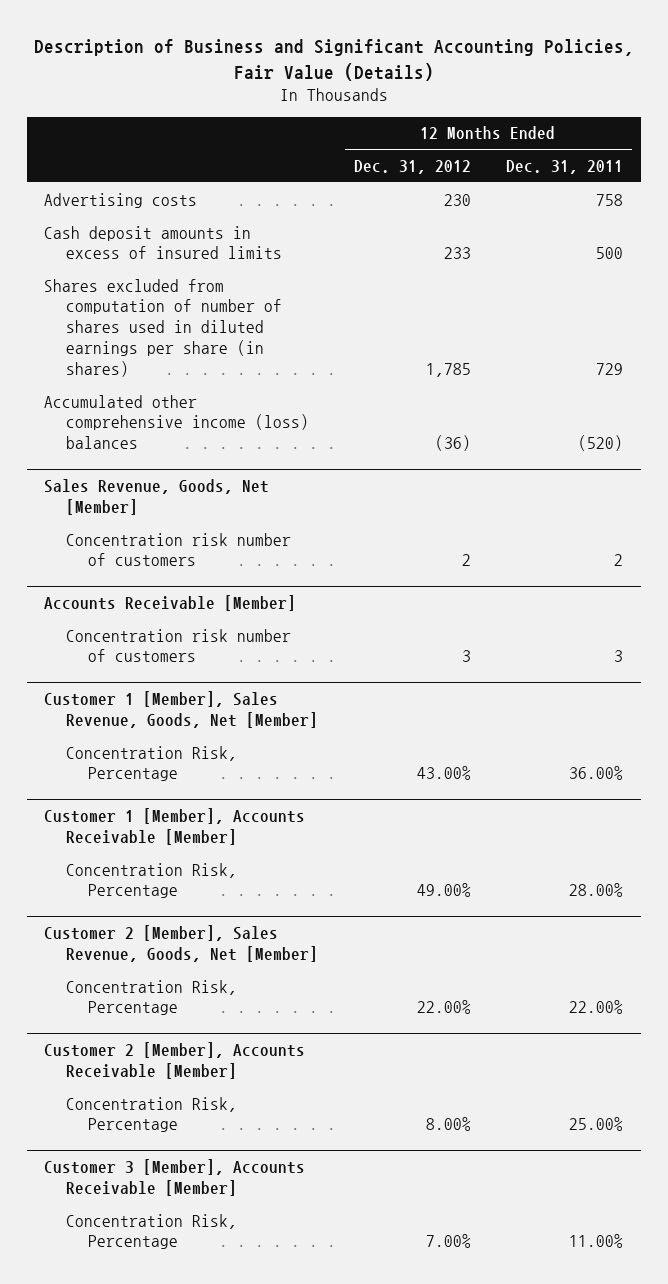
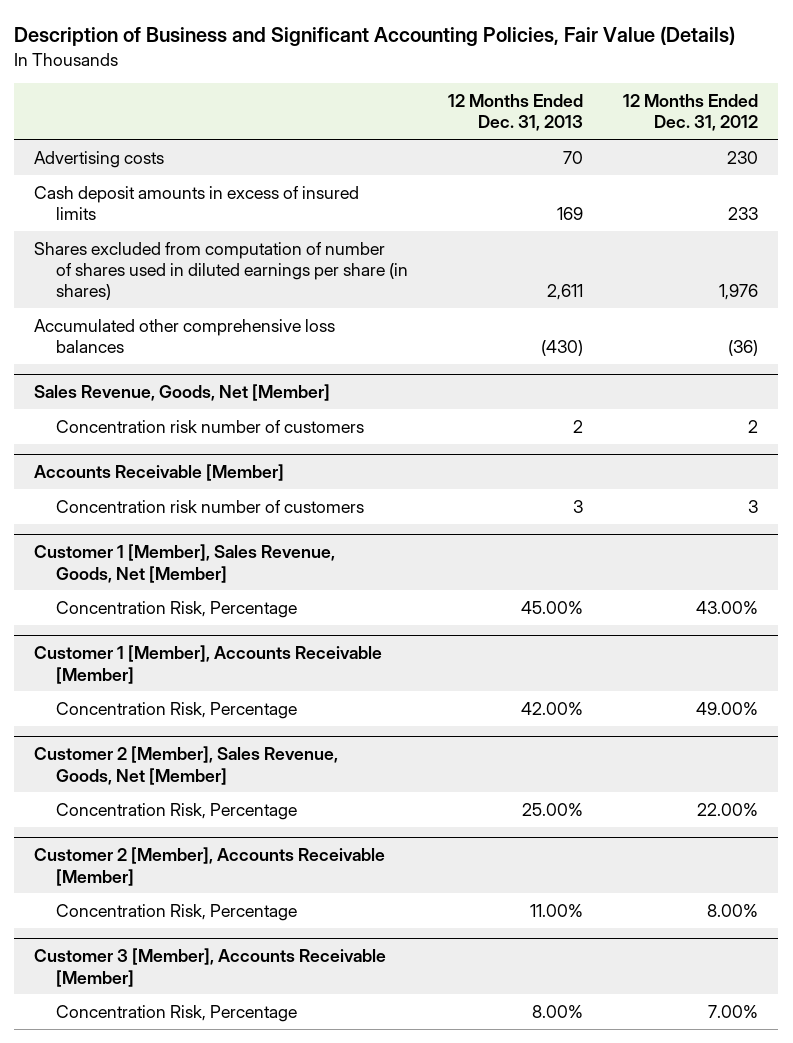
[506,159,624,174] Dec. 31, 2011 -> none
none -> [448,93,584,132] 12 Months Ended Dec. 31, 2013
[425,362,471,377] 1,785 -> [719,284,759,301] 1,976
[44,394,310,450] Accumulated other comprehensive income (loss) balances -> [34,318,336,353] Accumulated other comprehensive loss balances

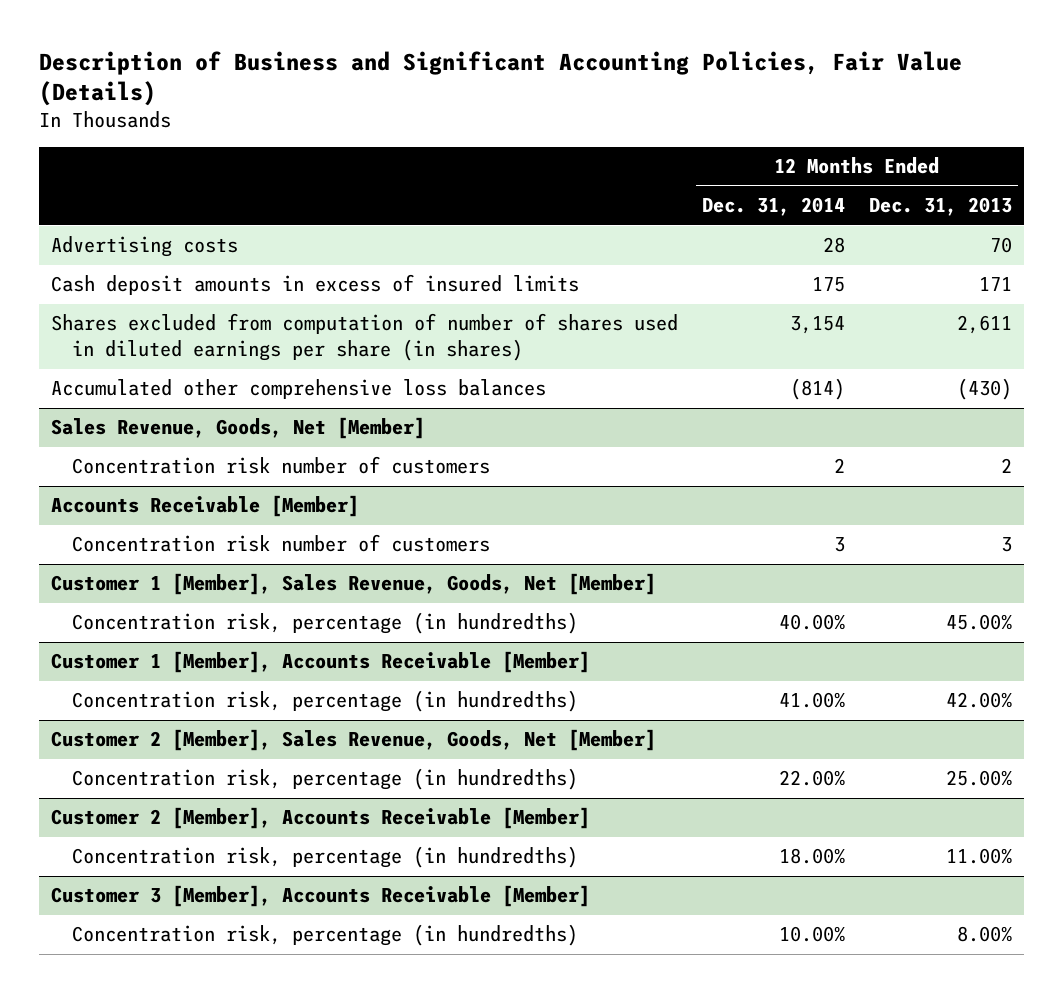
[623,93,759,132] 12 Months Ended Dec. 31, 2012 -> none
none -> [701,197,845,217] Dec. 31, 2014
[557,206,584,220] 169 -> [979,277,1013,292] 171
[56,600,298,618] Concentration Risk, Percentage -> [72,612,579,635] Concentration risk, percentage (in hundredths)
[56,701,298,719] Concentration Risk, Percentage -> [72,690,579,713] Concentration risk, percentage (in hundredths)
[56,802,298,820] Concentration Risk, Percentage -> [72,768,579,791] Concentration risk, percentage (in hundredths)
[56,903,298,921] Concentration Risk, Percentage -> [72,846,579,869] Concentration risk, percentage (in hundredths)
[56,1004,298,1022] Concentration Risk, Percentage -> [72,924,579,947] Concentration risk, percentage (in hundredths)

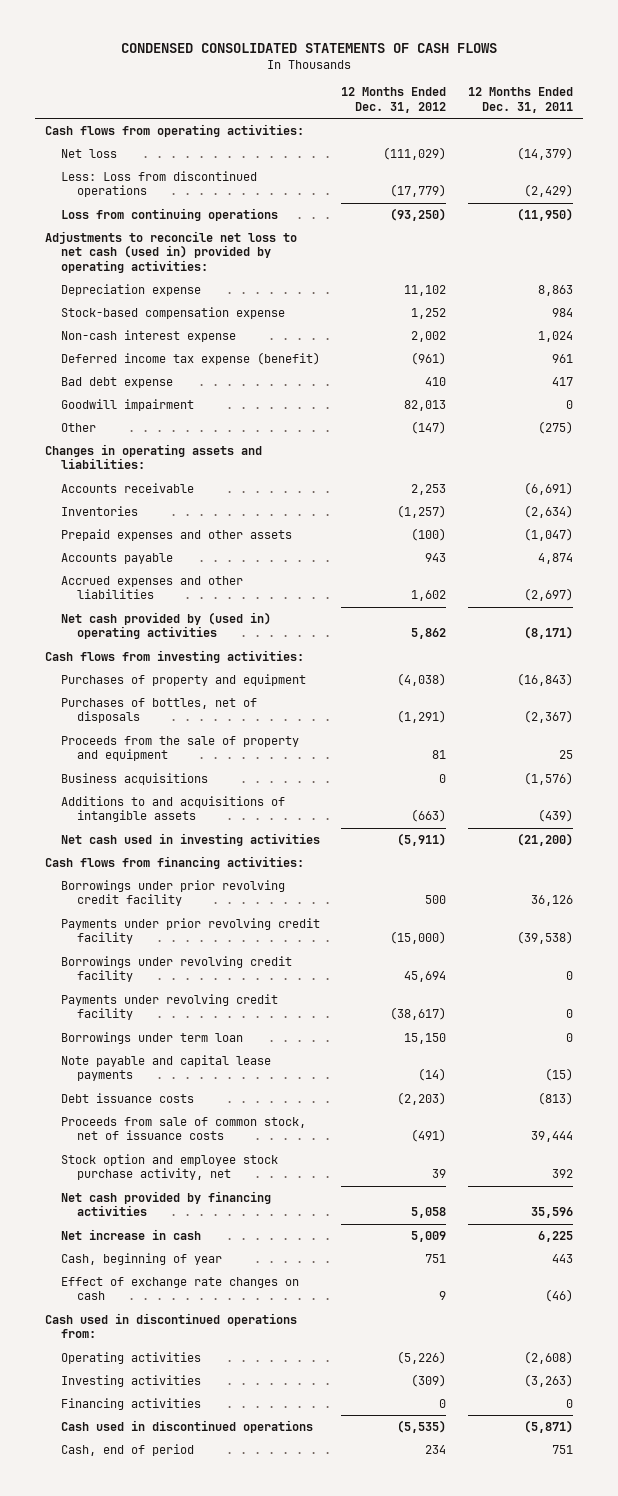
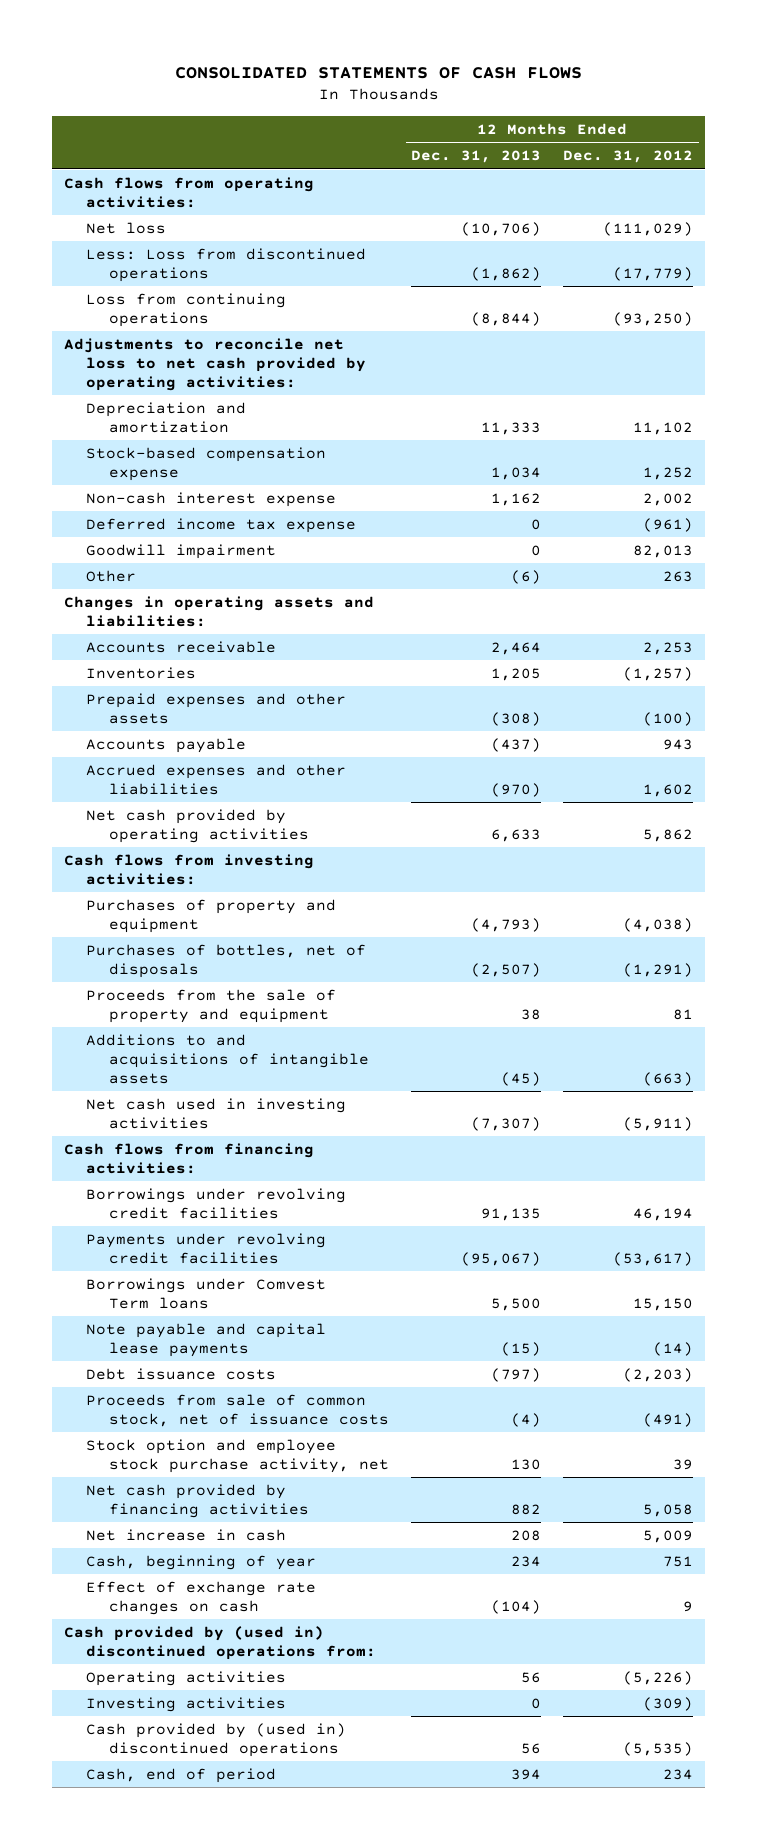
[121,42,498,53] CONDENSED CONSOLIDATED STATEMENTS OF CASH FLOWS -> [174,66,582,79] CONSOLIDATED STATEMENTS OF CASH FLOWS
[467,87,573,113] 12 Months Ended Dec. 31, 2011 -> none
none -> [411,150,542,164] Dec. 31, 2013
[45,230,298,274] Adjustments to reconcile net loss to net cash (used in) provided by operating activities: -> [63,338,367,391] Adjustments to reconcile net loss to net cash provided by operating activities:
[61,283,202,296] Depreciation expense -> [86,402,247,433] Depreciation and amortization
[61,376,174,388] Bad debt expense -> none
[61,351,321,365] Deferred income tax expense (benefit) -> [86,518,357,534] Deferred income tax expense
[411,420,447,434] (147) -> [663,571,694,583] 263
[61,611,272,640] Net cash provided by (used in) operating activities -> [86,809,310,843] Net cash provided by operating activities
[61,772,209,785] Business acquisitions -> none
[61,879,286,907] Borrowings under prior revolving credit facility -> none
[61,917,321,945] Payments under prior revolving credit facility -> none
[61,955,293,983] Borrowings under revolving credit facility -> [86,1188,347,1219] Borrowings under revolving credit facilities
[404,971,447,983] 45,694 -> [633,1207,694,1221] 46,194
[61,993,279,1021] Payments under revolving credit facility -> [86,1233,327,1264] Payments under revolving credit facilities
[390,1007,447,1021] (38,617) -> [613,1251,694,1266] (53,617)
[61,1031,244,1044] Borrowings under term loan -> [86,1278,327,1309] Borrowings under Comvest Term loans
[45,1312,298,1339] Cash used in discontinued operations from: -> [63,1626,377,1660] Cash provided by (used in) discontinued operations from:
[61,1397,202,1410] Financing activities -> none
[61,1419,314,1433] Cash used in discontinued operations -> [86,1723,347,1757] Cash provided by (used in) discontinued operations

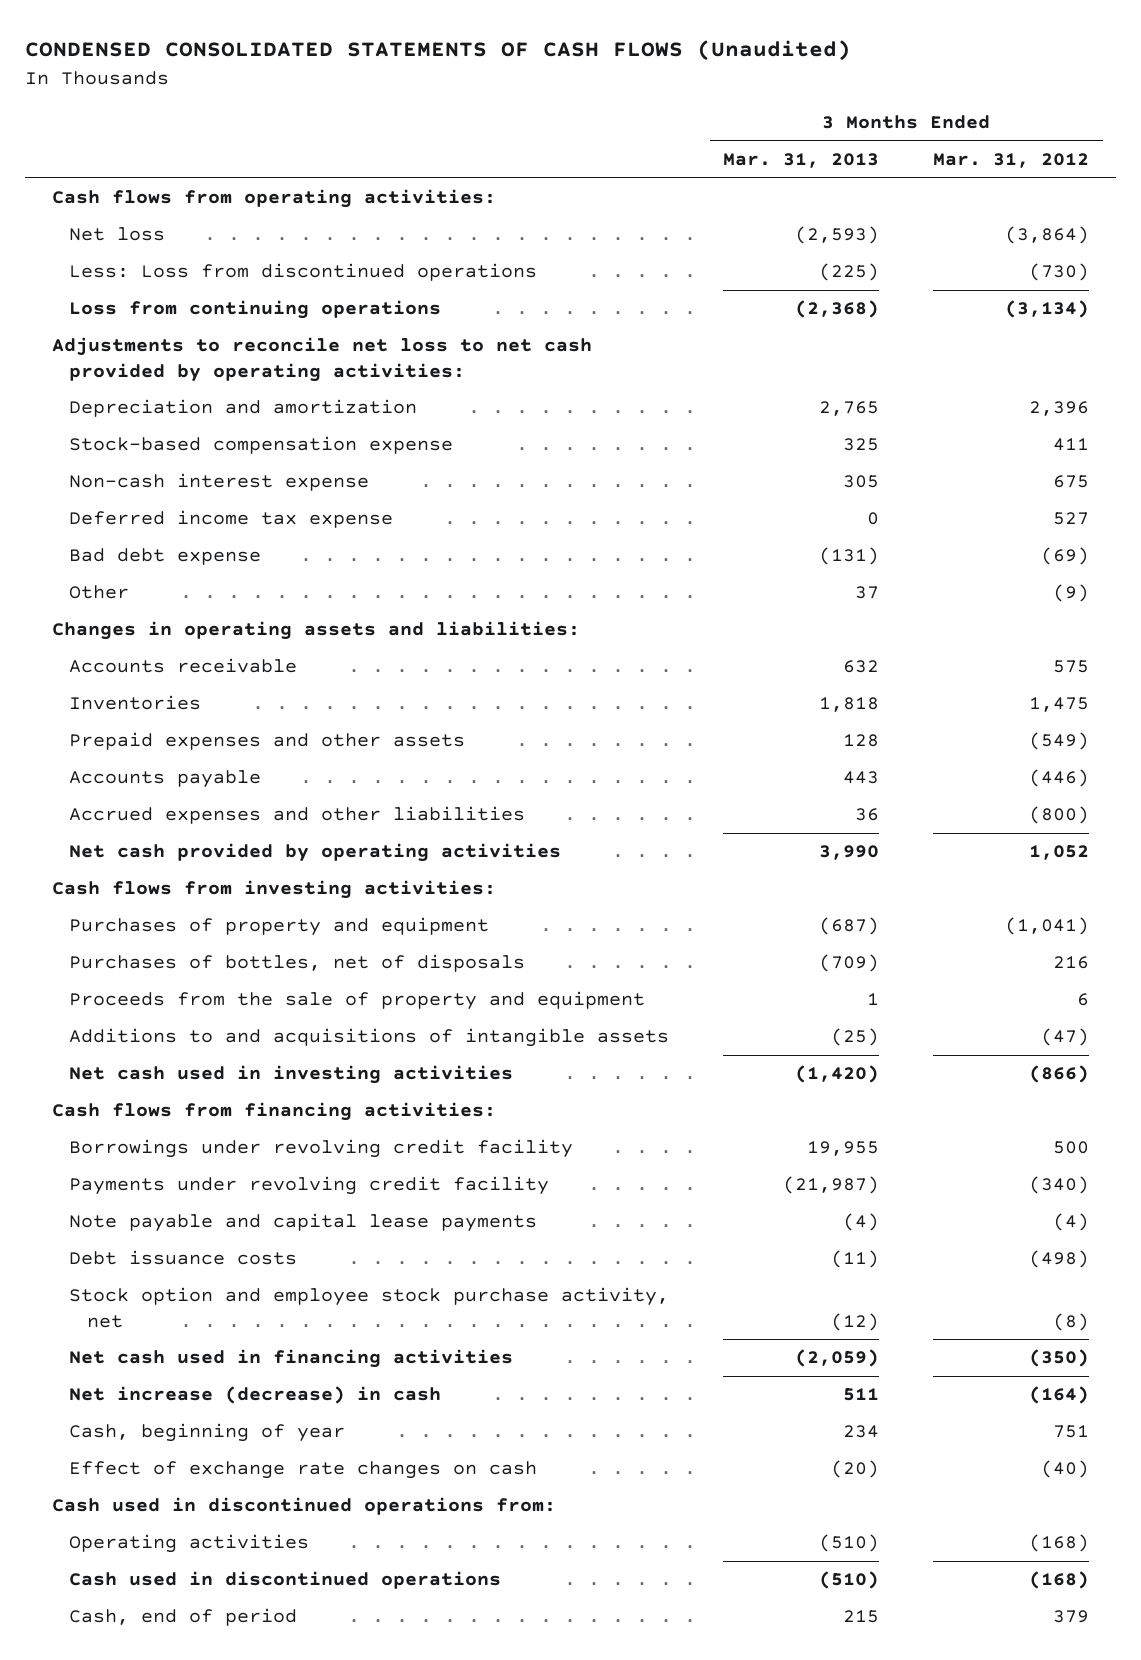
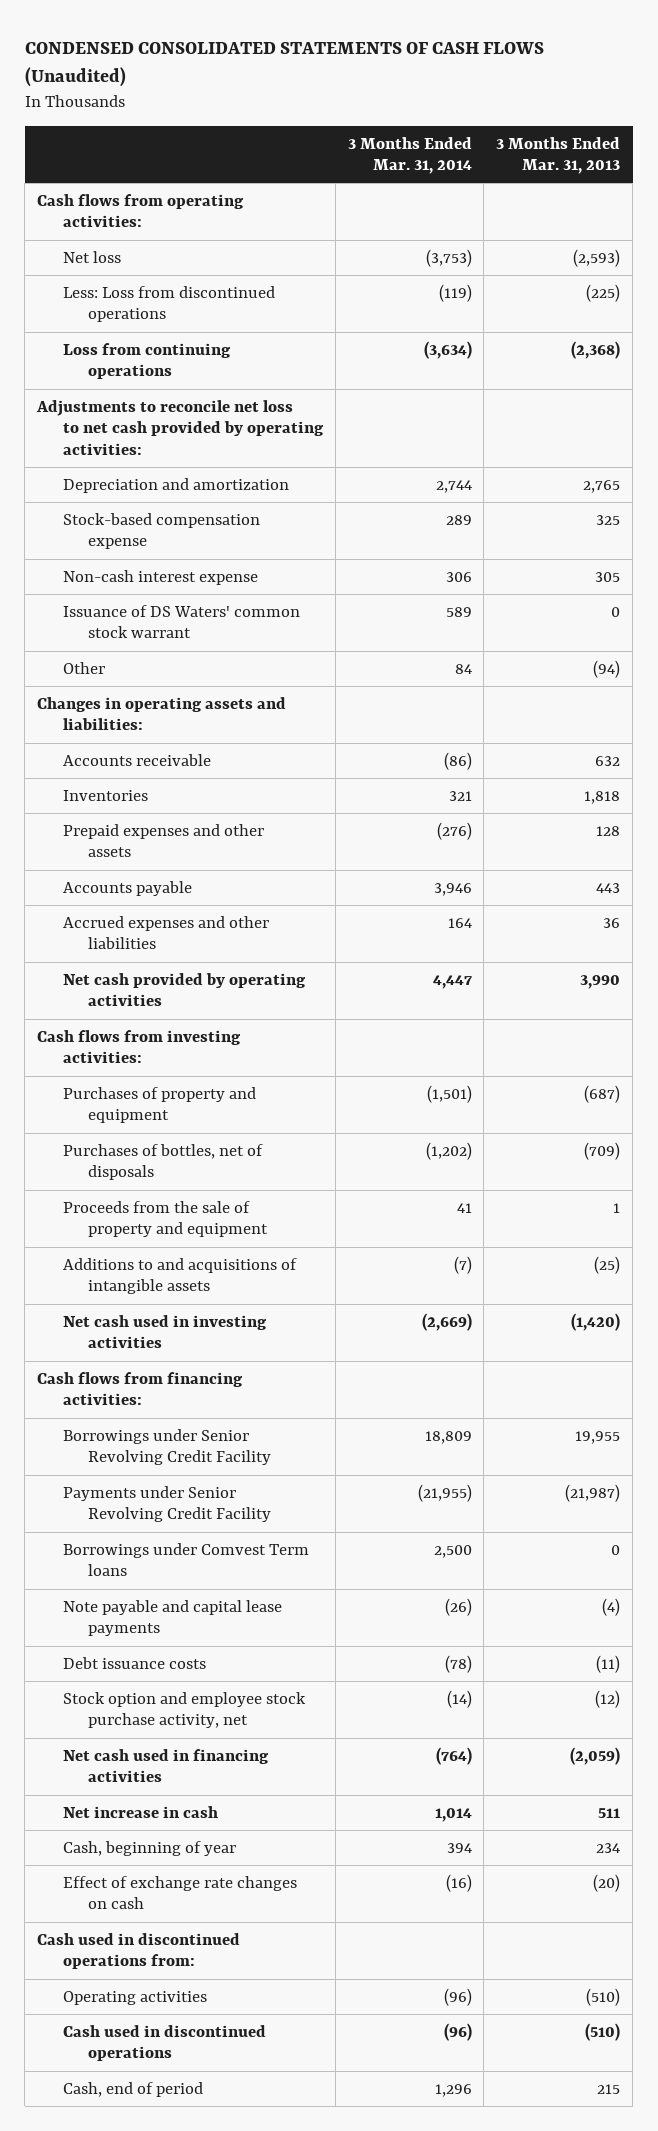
[933,153,1090,169] Mar. 31, 2012 -> none
none -> [347,136,472,174] 3 Months Ended Mar. 31, 2014
[69,510,394,529] Deferred income tax expense -> none
[69,548,262,566] Bad debt expense -> none
none -> [62,604,300,639] Issuance of DS Waters' common stock warrant
[855,586,880,600] 37 -> [593,659,621,678] (94)
[69,1139,574,1159] Borrowings under revolving credit facility -> [62,1428,272,1466] Borrowings under Senior Revolving Credit Facility
[69,1176,550,1196] Payments under revolving credit facility -> [62,1485,272,1523] Payments under Senior Revolving Credit Facility
none -> [62,1542,309,1577] Borrowings under Comvest Term loans
[69,1386,442,1405] Net increase (decrease) in cash -> [62,1805,218,1818] Net increase in cash

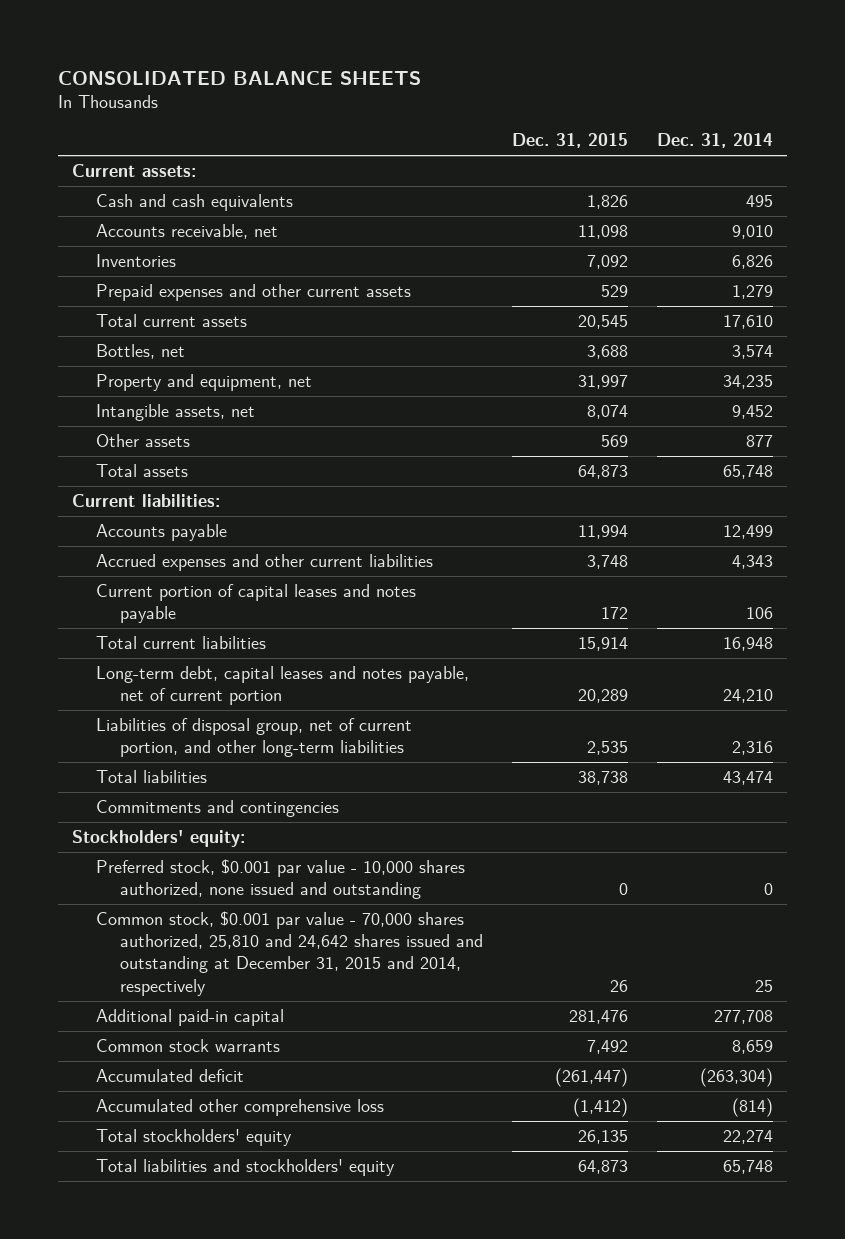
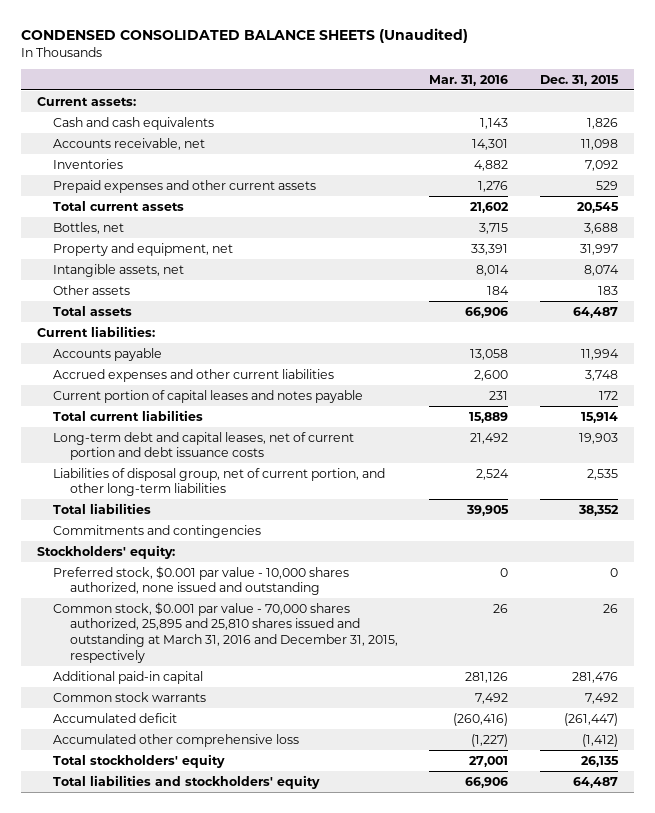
[57,70,421,85] CONSOLIDATED BALANCE SHEETS -> [21,28,469,44] CONDENSED CONSOLIDATED BALANCE SHEETS (Unaudited)
[656,133,773,149] Dec. 31, 2014 -> none
none -> [429,74,509,86] Mar. 31, 2016
[600,434,628,447] 569 -> [597,285,618,295] 183
[577,464,628,479] 64,873 -> [572,306,618,318] 64,487
[96,665,470,706] Long-term debt, capital leases and notes payable, net of current portion -> [53,431,355,461] Long-term debt and capital leases, net of current portion and debt issuance costs
[577,689,628,704] 20,289 -> [578,432,618,444] 19,903
[577,770,628,785] 38,738 -> [577,504,619,516] 38,352
[96,910,484,996] Common stock, $0.001 par value - 70,000 shares authorized, 25,810 and 24,642 shares issued and outstanding at December 31, 2015 and 2014, respectively -> [53,601,398,663] Common stock, $0.001 par value - 70,000 shares authorized, 25,895 and 25,810 shares issued and outstanding at March 31, 2016 and December 31, 2015, respectively
[577,1159,628,1174] 64,873 -> [572,776,618,788] 64,487

